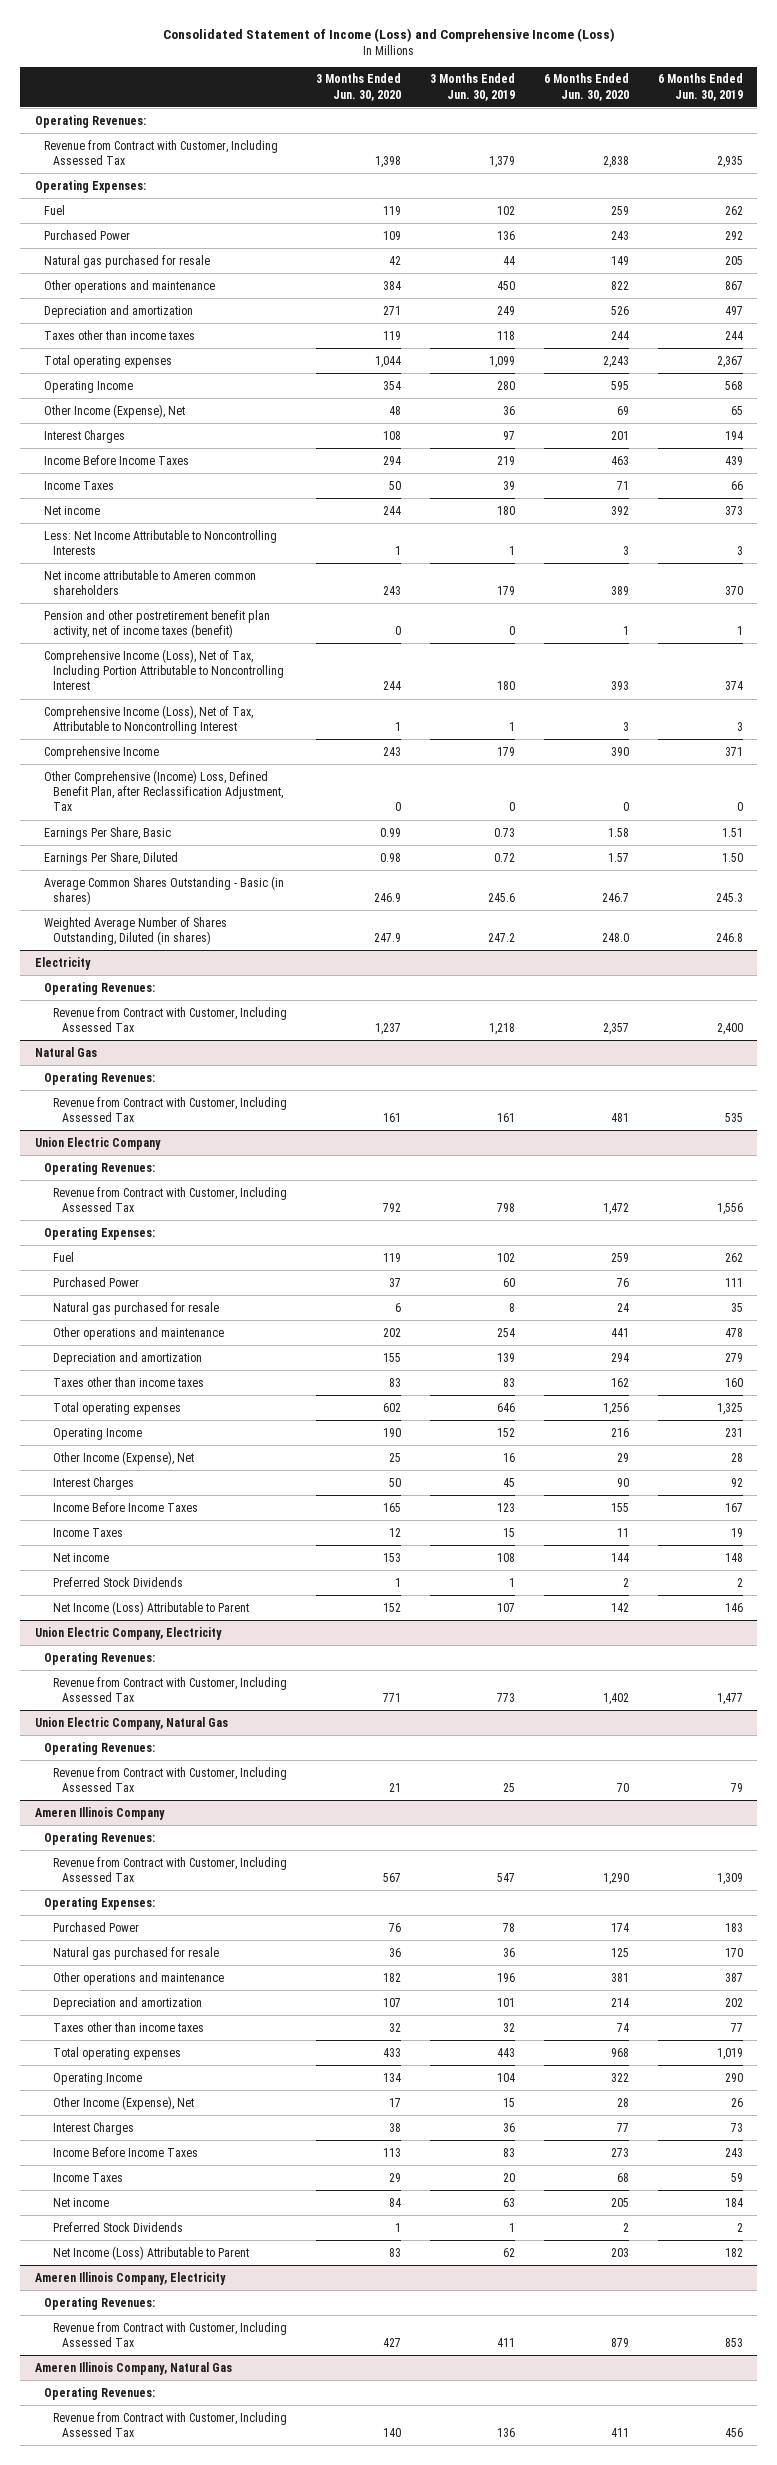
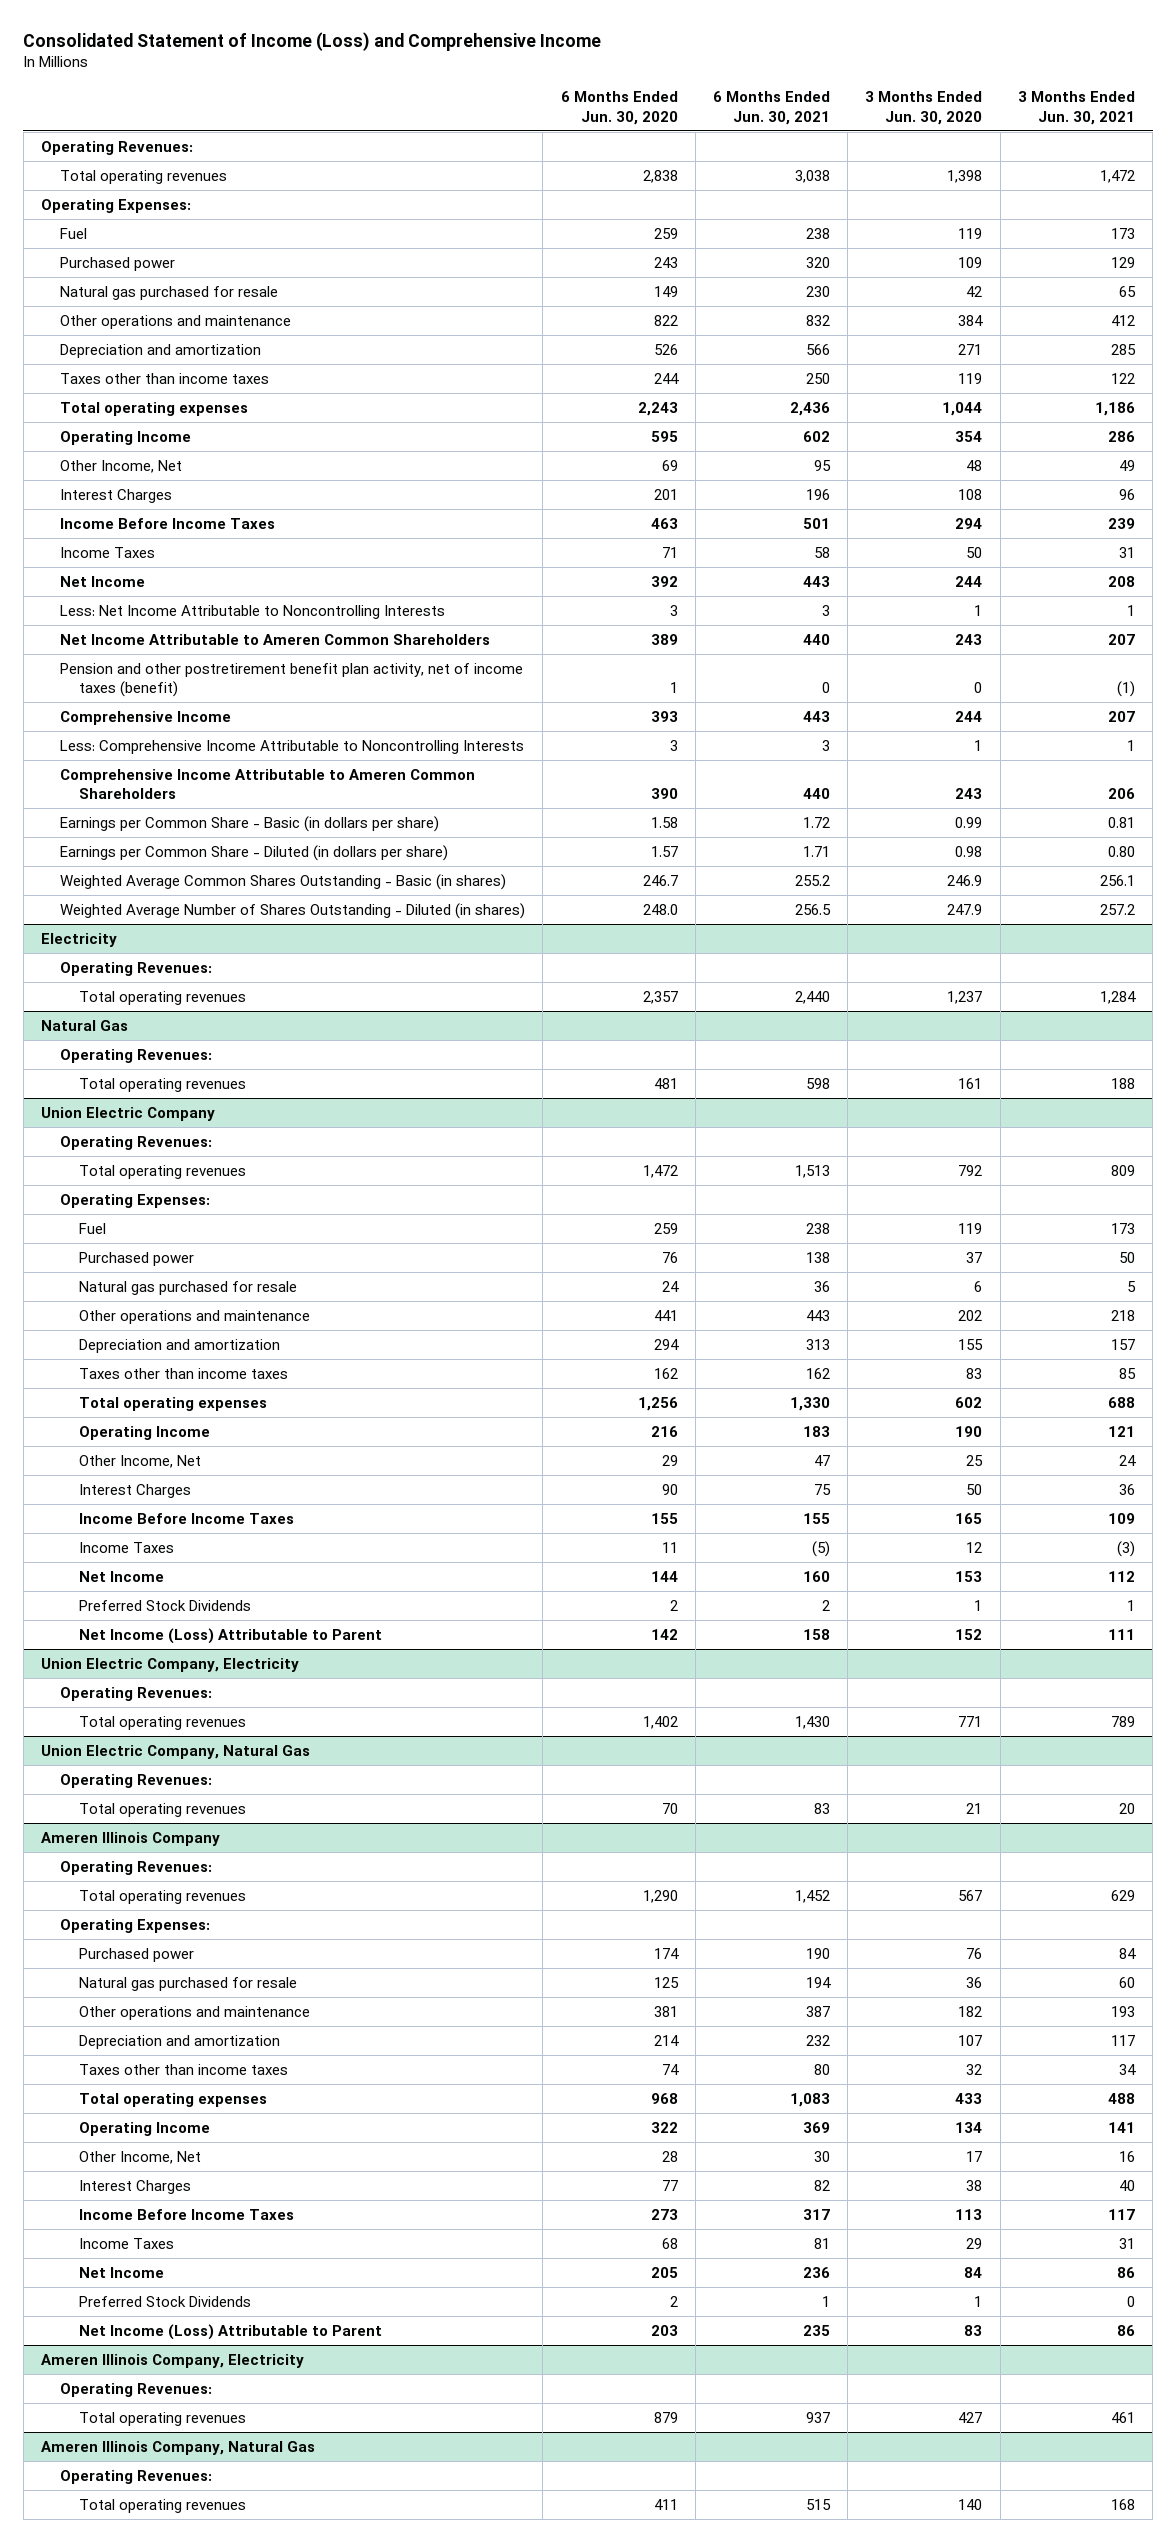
[162,27,615,42] Consolidated Statement of Income (Loss) and Comprehensive Income (Loss) -> [23,31,602,51] Consolidated Statement of Income (Loss) and Comprehensive Income
[429,73,515,101] 3 Months Ended Jun. 30, 2019 -> none
[657,73,743,101] 6 Months Ended Jun. 30, 2019 -> none
none -> [713,91,831,125] 6 Months Ended Jun. 30, 2021
none -> [1017,91,1135,125] 3 Months Ended Jun. 30, 2021
[43,139,278,165] Revenue from Contract with Customer, Including Assessed Tax -> [60,169,228,184] Total operating revenues
[43,229,130,240] Purchased Power -> [60,256,176,271] Purchased power
[43,403,185,418] Other Income (Expense), Net -> [60,459,183,473] Other Income, Net
[43,505,100,515] Net income -> [60,575,146,587] Net Income
[43,569,256,595] Net income attributable to Ameren common shareholders -> [60,633,491,645] Net Income Attributable to Ameren Common Shareholders
[43,769,284,812] Other Comprehensive (Income) Loss, Defined Benefit Plan, after Reclassification Adjustment, Tax -> none
[43,648,285,691] Comprehensive Income (Loss), Net of Tax, Including Portion Attributable to Noncontrolling Interest -> [60,710,232,725] Comprehensive Income
[43,704,253,734] Comprehensive Income (Loss), Net of Tax, Attributable to Noncontrolling Interest -> [60,739,525,754] Less: Comprehensive Income Attributable to Noncontrolling Interests
[43,745,159,759] Comprehensive Income -> [60,768,476,800] Comprehensive Income Attributable to Ameren Common Shareholders
[43,826,171,840] Earnings Per Share, Basic -> [60,815,440,832] Earnings per Common Share - Basic (in dollars per share)
[43,851,178,865] Earnings Per Share, Diluted -> [60,844,449,861] Earnings per Common Share - Diluted (in dollars per share)
[43,875,284,905] Average Common Shares Outstanding - Basic (in shares) -> [60,873,507,890] Weighted Average Common Shares Outstanding - Basic (in shares)
[43,916,227,945] Weighted Average Number of Shares Outstanding, Diluted (in shares) -> [60,902,526,919] Weighted Average Number of Shares Outstanding - Diluted (in shares)
[53,1006,288,1032] Revenue from Contract with Customer, Including Assessed Tax -> [79,990,247,1005] Total operating revenues
[53,1096,288,1122] Revenue from Contract with Customer, Including Assessed Tax -> [79,1077,247,1092] Total operating revenues
[53,1186,288,1212] Revenue from Contract with Customer, Including Assessed Tax -> [79,1164,247,1179] Total operating revenues
[53,1276,140,1287] Purchased Power -> [79,1251,195,1266] Purchased power
[53,1450,195,1465] Other Income (Expense), Net -> [79,1454,202,1468] Other Income, Net
[53,1552,110,1562] Net income -> [79,1570,165,1582] Net Income
[53,1676,288,1702] Revenue from Contract with Customer, Including Assessed Tax -> [79,1715,247,1730] Total operating revenues
[53,1766,288,1792] Revenue from Contract with Customer, Including Assessed Tax -> [79,1802,247,1817] Total operating revenues
[53,1856,288,1882] Revenue from Contract with Customer, Including Assessed Tax -> [79,1889,247,1904] Total operating revenues
[53,1921,140,1932] Purchased Power -> [79,1947,195,1962] Purchased power
[53,2095,195,2110] Other Income (Expense), Net -> [79,2150,202,2164] Other Income, Net
[53,2197,110,2207] Net income -> [79,2266,165,2278] Net Income
[53,2321,288,2347] Revenue from Contract with Customer, Including Assessed Tax -> [79,2411,247,2426] Total operating revenues
[53,2411,288,2437] Revenue from Contract with Customer, Including Assessed Tax -> [79,2498,247,2513] Total operating revenues

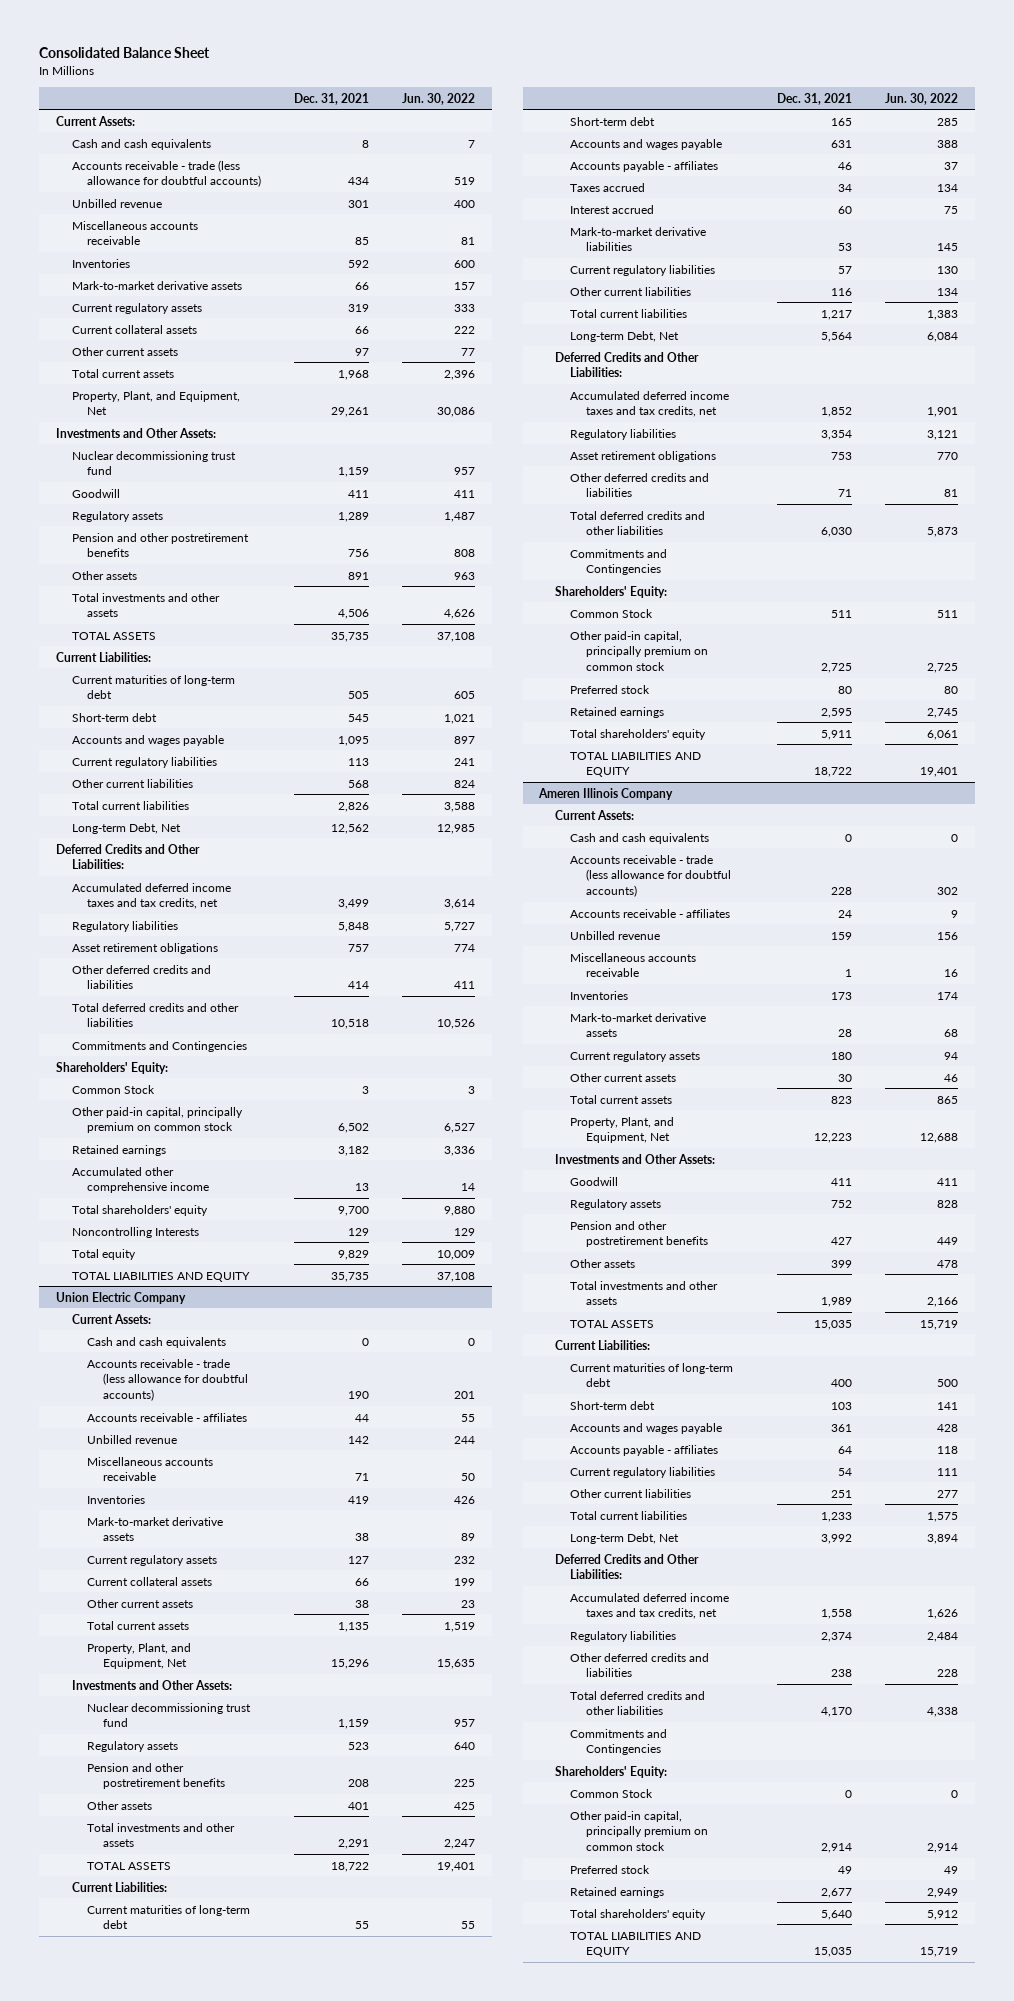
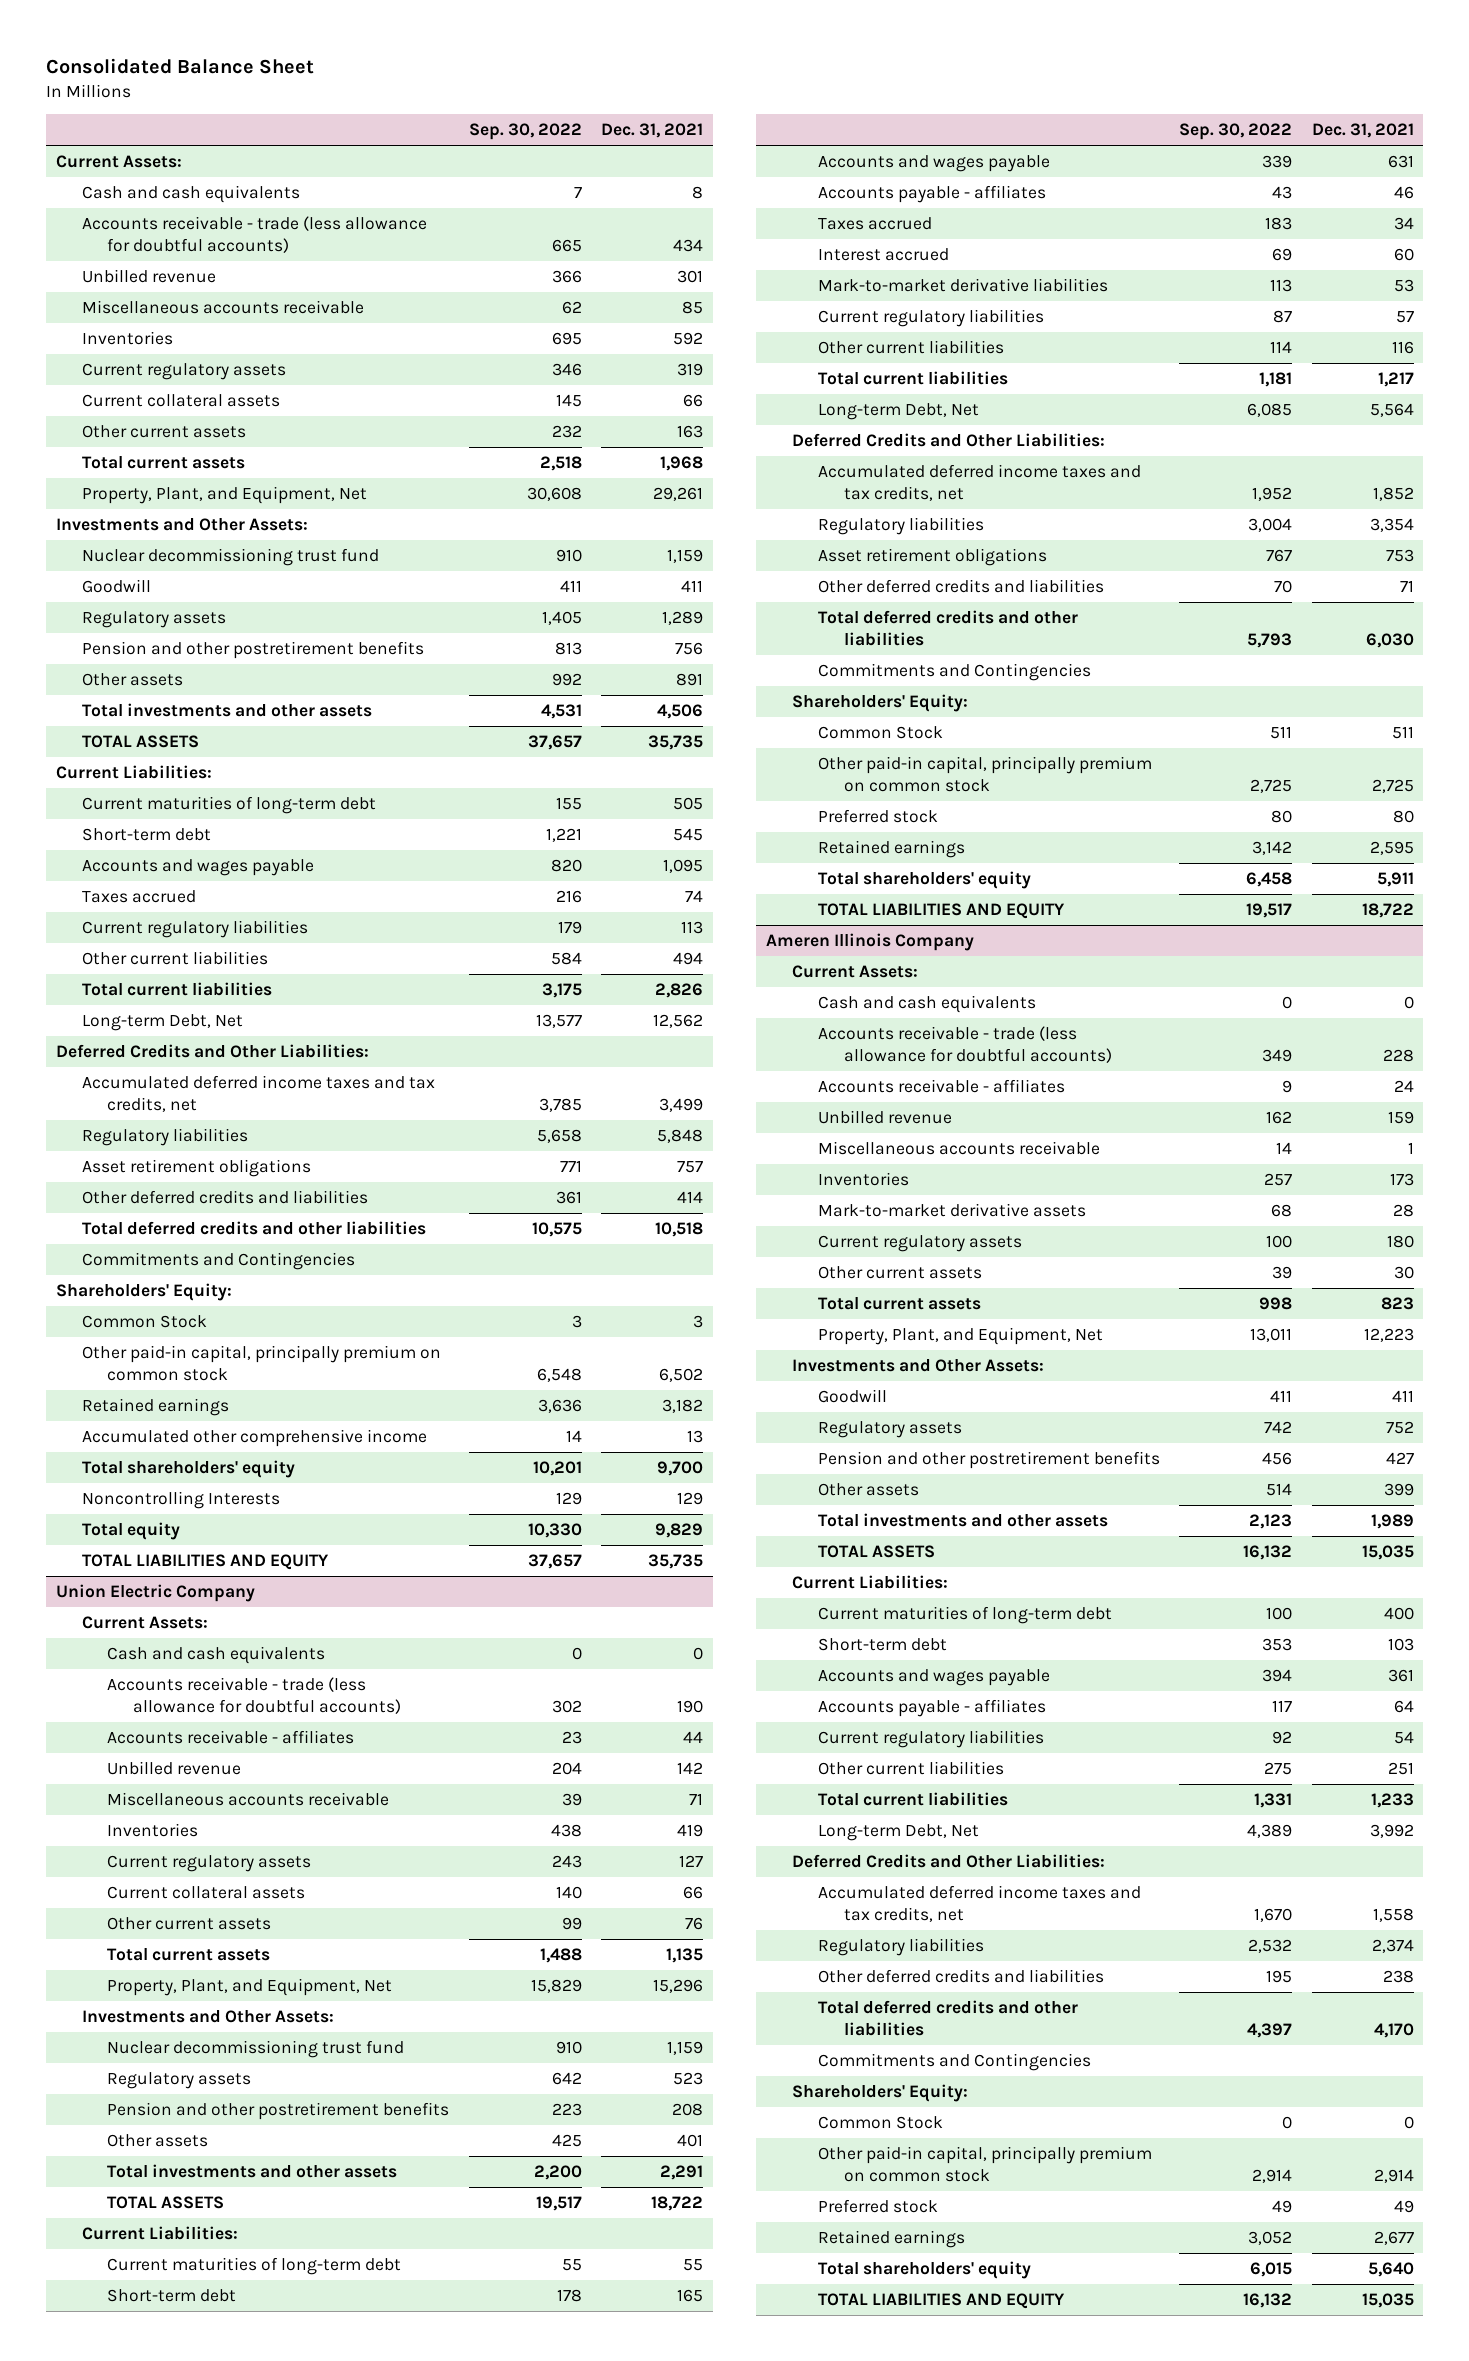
[402,92,476,105] Jun. 30, 2022 -> none
none -> [468,123,582,141] Sep. 30, 2022
[71,280,242,290] Mark-to-market derivative assets -> none
[355,347,370,356] 97 -> [677,425,704,439] 163
none -> [81,890,196,904] Taxes accrued
[348,779,370,788] 568 -> [673,952,704,966] 494
[87,1516,224,1542] Mark-to-market derivative assets -> none
[355,1599,370,1608] 38 -> [685,1917,704,1931] 76

